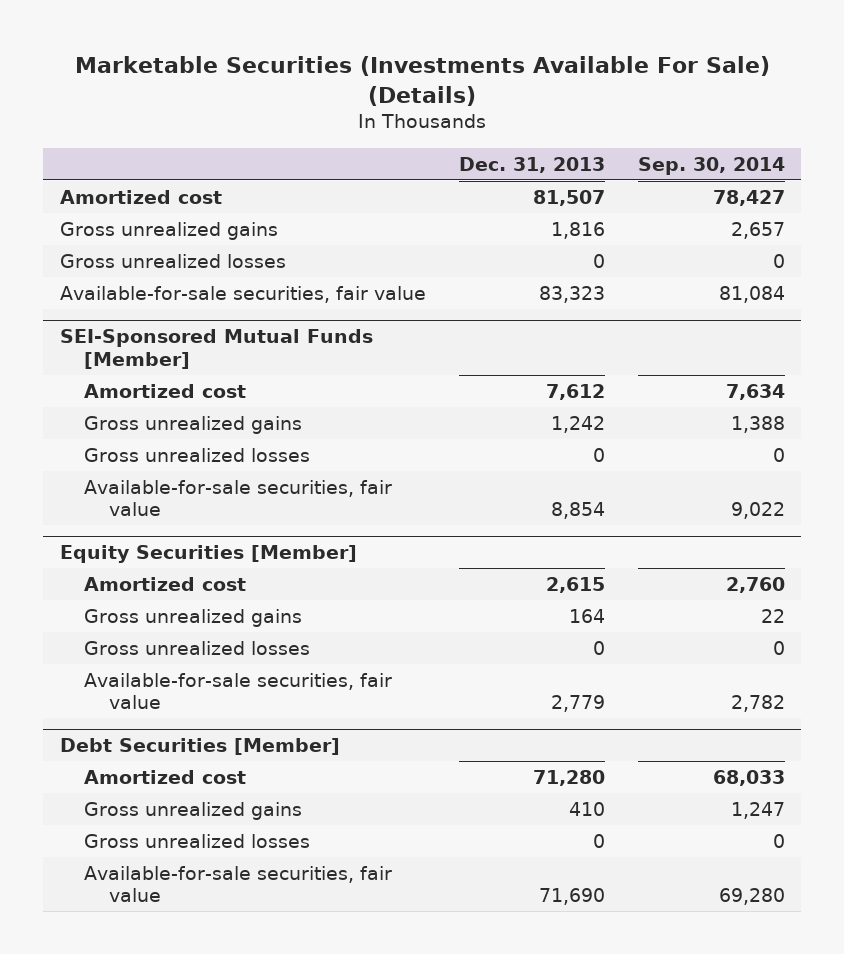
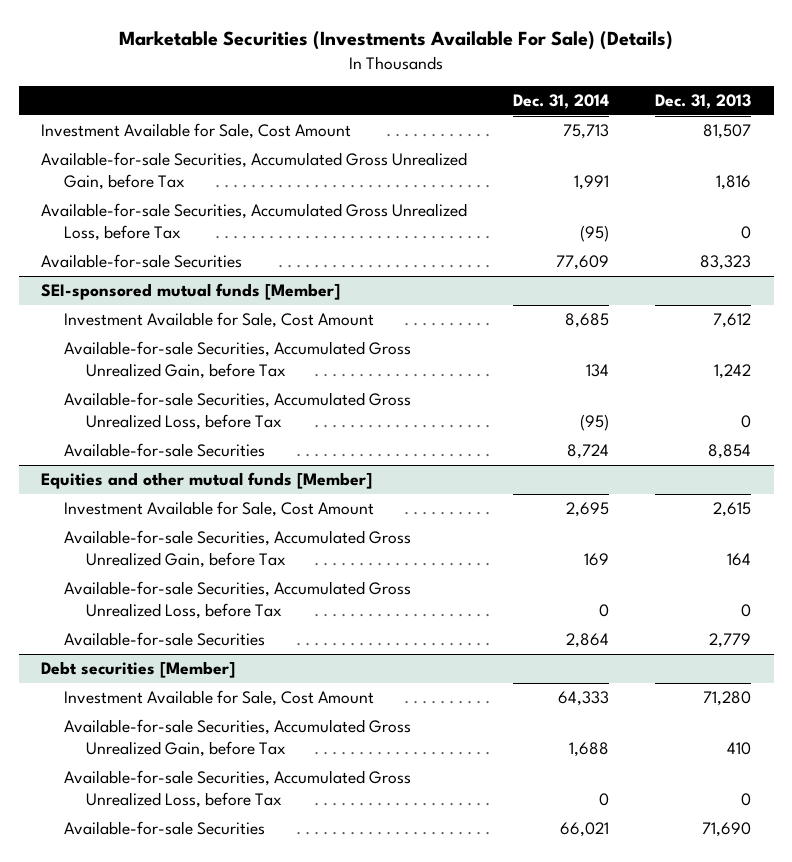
[637,156,785,175] Sep. 30, 2014 -> none
none -> [513,94,610,110] Dec. 31, 2014
[59,545,357,564] Equity Securities [Member] -> none
[59,190,222,205] Amortized cost -> [41,122,352,139] Investment Available for Sale, Cost Amount
[59,222,278,241] Gross unrealized gains -> [41,151,468,191] Available-for-sale Securities, Accumulated Gross Unrealized Gain, before Tax
[59,254,286,269] Gross unrealized losses -> [41,202,468,242] Available-for-sale Securities, Accumulated Gross Unrealized Loss, before Tax
[59,286,426,304] Available-for-sale securities, fair value -> [41,253,243,268] Available-for-sale Securities
[59,329,373,369] SEI-Sponsored Mutual Funds [Member] -> [41,282,341,300] SEI-sponsored mutual funds [Member]
[84,384,247,399] Amortized cost -> [63,311,374,328] Investment Available for Sale, Cost Amount
[84,416,303,435] Gross unrealized gains -> [63,340,411,380] Available-for-sale Securities, Accumulated Gross Unrealized Gain, before Tax
[84,448,311,463] Gross unrealized losses -> [63,391,411,431] Available-for-sale Securities, Accumulated Gross Unrealized Loss, before Tax
[84,480,393,517] Available-for-sale securities, fair value -> [63,442,265,457] Available-for-sale Securities
none -> [41,471,373,489] Equities and other mutual funds [Member]
[84,577,247,592] Amortized cost -> [63,500,374,517] Investment Available for Sale, Cost Amount
[84,609,303,628] Gross unrealized gains -> [63,529,411,569] Available-for-sale Securities, Accumulated Gross Unrealized Gain, before Tax
[84,641,311,656] Gross unrealized losses -> [63,580,411,620] Available-for-sale Securities, Accumulated Gross Unrealized Loss, before Tax
[84,673,393,710] Available-for-sale securities, fair value -> [63,631,265,646] Available-for-sale Securities
[59,738,340,756] Debt Securities [Member] -> [41,660,236,678] Debt securities [Member]
[84,770,247,785] Amortized cost -> [63,689,374,706] Investment Available for Sale, Cost Amount
[84,802,303,821] Gross unrealized gains -> [63,718,411,758] Available-for-sale Securities, Accumulated Gross Unrealized Gain, before Tax
[84,834,311,849] Gross unrealized losses -> [63,769,411,809] Available-for-sale Securities, Accumulated Gross Unrealized Loss, before Tax
[84,866,393,903] Available-for-sale securities, fair value -> [63,820,265,835] Available-for-sale Securities

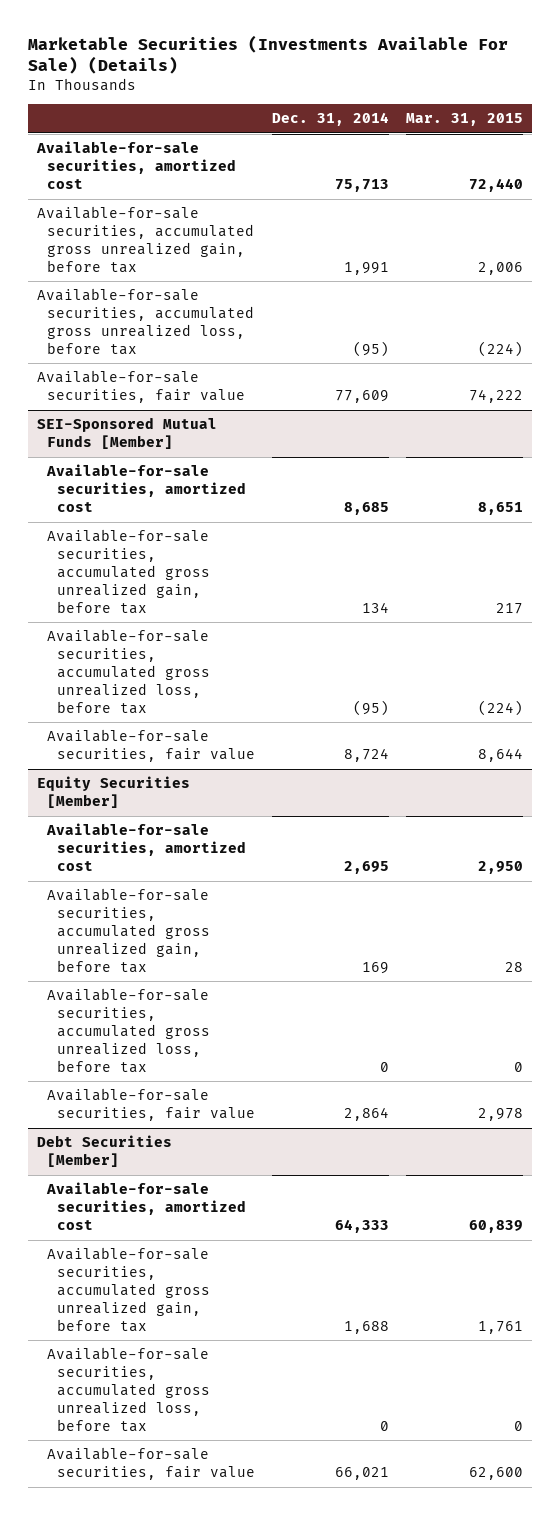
[654,94,751,110] Dec. 31, 2013 -> none
none -> [406,112,524,126] Mar. 31, 2015
[41,122,352,139] Investment Available for Sale, Cost Amount -> [35,141,236,189] Available-for-sale securities, amortized cost
[41,151,468,191] Available-for-sale Securities, Accumulated Gross Unrealized Gain, before Tax -> [36,206,254,273] Available-for-sale securities, accumulated gross unrealized gain, before tax
[41,202,468,242] Available-for-sale Securities, Accumulated Gross Unrealized Loss, before Tax -> [36,288,254,355] Available-for-sale securities, accumulated gross unrealized loss, before tax
[41,253,243,268] Available-for-sale Securities -> [36,370,245,404] Available-for-sale securities, fair value
[41,282,341,300] SEI-sponsored mutual funds [Member] -> [36,417,217,450] SEI-Sponsored Mutual Funds [Member]
[63,311,374,328] Investment Available for Sale, Cost Amount -> [45,464,247,512] Available-for-sale securities, amortized cost
[63,340,411,380] Available-for-sale Securities, Accumulated Gross Unrealized Gain, before Tax -> [46,529,211,614] Available-for-sale securities, accumulated gross unrealized gain, before tax
[63,391,411,431] Available-for-sale Securities, Accumulated Gross Unrealized Loss, before Tax -> [46,629,211,714] Available-for-sale securities, accumulated gross unrealized loss, before tax
[63,442,265,457] Available-for-sale Securities -> [46,729,256,763] Available-for-sale securities, fair value
[41,471,373,489] Equities and other mutual funds [Member] -> [36,776,190,809] Equity Securities [Member]
[63,500,374,517] Investment Available for Sale, Cost Amount -> [45,823,247,871] Available-for-sale securities, amortized cost
[63,529,411,569] Available-for-sale Securities, Accumulated Gross Unrealized Gain, before Tax -> [46,888,211,973] Available-for-sale securities, accumulated gross unrealized gain, before tax
[63,580,411,620] Available-for-sale Securities, Accumulated Gross Unrealized Loss, before Tax -> [46,988,211,1073] Available-for-sale securities, accumulated gross unrealized loss, before tax
[63,631,265,646] Available-for-sale Securities -> [46,1088,256,1122] Available-for-sale securities, fair value
[41,660,236,678] Debt securities [Member] -> [36,1135,172,1168] Debt Securities [Member]
[63,689,374,706] Investment Available for Sale, Cost Amount -> [45,1182,247,1230] Available-for-sale securities, amortized cost
[63,718,411,758] Available-for-sale Securities, Accumulated Gross Unrealized Gain, before Tax -> [46,1247,211,1332] Available-for-sale securities, accumulated gross unrealized gain, before tax
[63,769,411,809] Available-for-sale Securities, Accumulated Gross Unrealized Loss, before Tax -> [46,1347,211,1432] Available-for-sale securities, accumulated gross unrealized loss, before tax
[63,820,265,835] Available-for-sale Securities -> [46,1447,256,1481] Available-for-sale securities, fair value

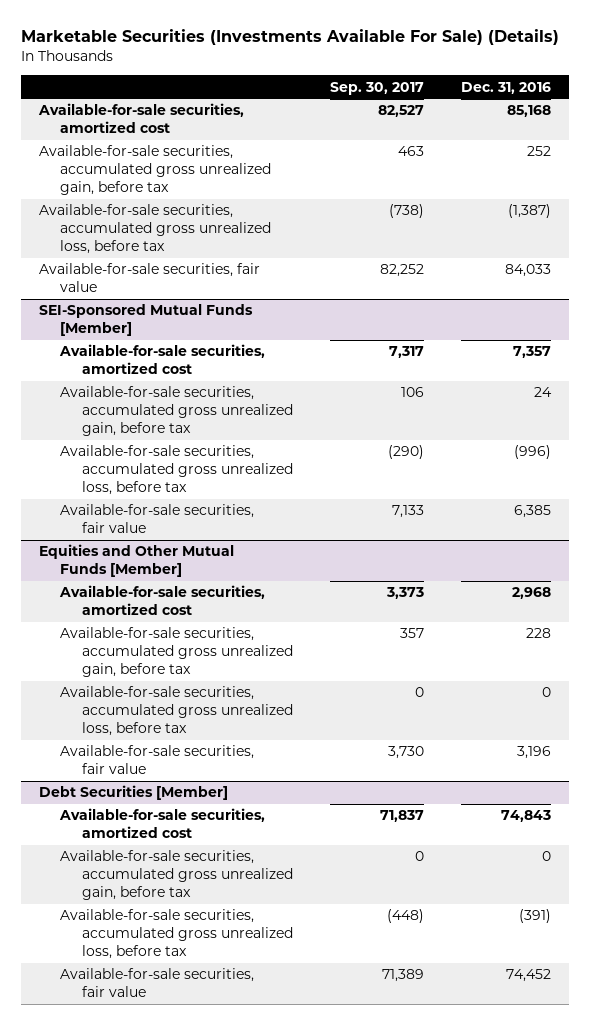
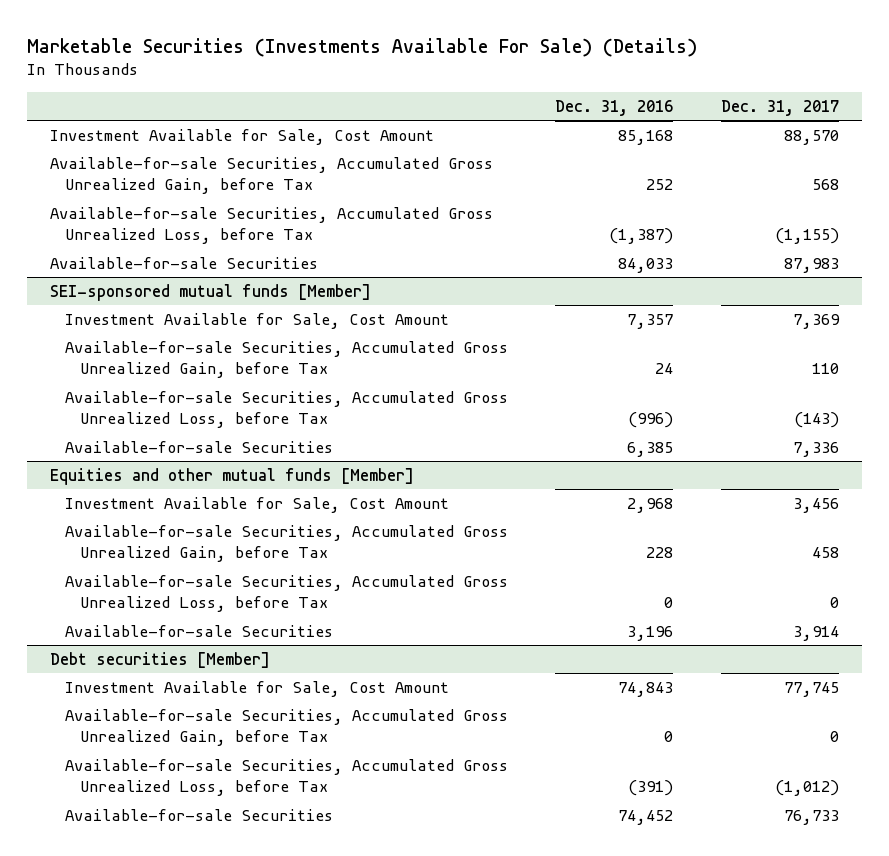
[329,81,424,95] Sep. 30, 2017 -> none
none -> [720,99,839,116] Dec. 31, 2017
[37,103,244,134] Available-for-sale securities, amortized cost -> [50,128,435,145] Investment Available for Sale, Cost Amount
[38,145,272,196] Available-for-sale securities, accumulated gross unrealized gain, before tax -> [50,156,494,195] Available-for-sale Securities, Accumulated Gross Unrealized Gain, before Tax
[38,204,272,255] Available-for-sale securities, accumulated gross unrealized loss, before tax -> [50,206,494,245] Available-for-sale Securities, Accumulated Gross Unrealized Loss, before Tax
[38,263,260,293] Available-for-sale securities, fair value -> [50,256,319,269] Available-for-sale Securities
[38,304,253,337] SEI-Sponsored Mutual Funds [Member] -> [50,283,372,301] SEI-sponsored mutual funds [Member]
[59,344,266,375] Available-for-sale securities, amortized cost -> [65,312,450,329] Investment Available for Sale, Cost Amount
[60,386,293,437] Available-for-sale securities, accumulated gross unrealized gain, before tax -> [65,340,509,379] Available-for-sale Securities, Accumulated Gross Unrealized Gain, before Tax
[60,445,293,496] Available-for-sale securities, accumulated gross unrealized loss, before tax -> [65,390,509,429] Available-for-sale Securities, Accumulated Gross Unrealized Loss, before Tax
[60,504,255,534] Available-for-sale securities, fair value -> [65,440,334,453] Available-for-sale Securities
[38,544,234,578] Equities and Other Mutual Funds [Member] -> [50,467,415,485] Equities and other mutual funds [Member]
[59,585,266,616] Available-for-sale securities, amortized cost -> [65,496,450,513] Investment Available for Sale, Cost Amount
[60,627,293,678] Available-for-sale securities, accumulated gross unrealized gain, before tax -> [65,524,509,563] Available-for-sale Securities, Accumulated Gross Unrealized Gain, before Tax
[60,686,293,737] Available-for-sale securities, accumulated gross unrealized loss, before tax -> [65,574,509,613] Available-for-sale Securities, Accumulated Gross Unrealized Loss, before Tax
[60,745,255,775] Available-for-sale securities, fair value -> [65,624,334,637] Available-for-sale Securities
[38,785,228,801] Debt Securities [Member] -> [50,651,271,668] Debt securities [Member]
[59,808,266,839] Available-for-sale securities, amortized cost -> [65,680,450,697] Investment Available for Sale, Cost Amount
[60,850,293,901] Available-for-sale securities, accumulated gross unrealized gain, before tax -> [65,708,509,747] Available-for-sale Securities, Accumulated Gross Unrealized Gain, before Tax
[60,909,293,960] Available-for-sale securities, accumulated gross unrealized loss, before tax -> [65,758,509,797] Available-for-sale Securities, Accumulated Gross Unrealized Loss, before Tax
[60,968,255,998] Available-for-sale securities, fair value -> [65,808,334,821] Available-for-sale Securities

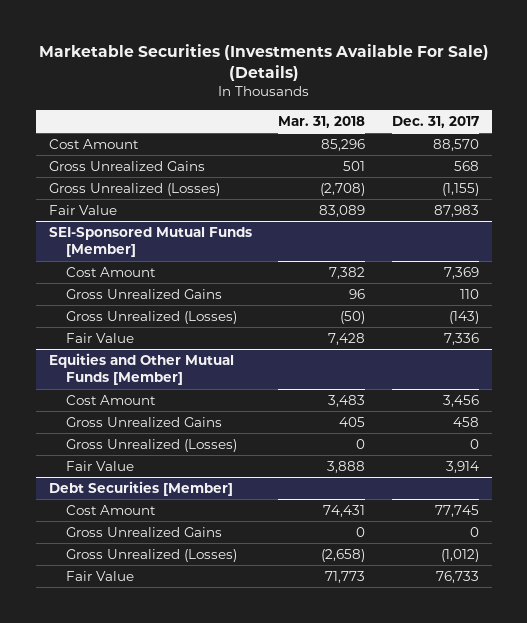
[555,99,674,116] Dec. 31, 2016 -> none
none -> [278,115,366,128] Mar. 31, 2018
[50,128,435,145] Investment Available for Sale, Cost Amount -> [48,138,139,149] Cost Amount
[50,156,494,195] Available-for-sale Securities, Accumulated Gross Unrealized Gain, before Tax -> [48,160,205,171] Gross Unrealized Gains
[50,206,494,245] Available-for-sale Securities, Accumulated Gross Unrealized Loss, before Tax -> [48,182,220,196] Gross Unrealized (Losses)
[50,256,319,269] Available-for-sale Securities -> [48,204,117,215] Fair Value
[50,283,372,301] SEI-sponsored mutual funds [Member] -> [48,226,252,258] SEI-Sponsored Mutual Funds [Member]
[65,312,450,329] Investment Available for Sale, Cost Amount -> [66,266,157,277] Cost Amount
[65,340,509,379] Available-for-sale Securities, Accumulated Gross Unrealized Gain, before Tax -> [66,288,223,299] Gross Unrealized Gains
[65,390,509,429] Available-for-sale Securities, Accumulated Gross Unrealized Loss, before Tax -> [66,310,238,324] Gross Unrealized (Losses)
[65,440,334,453] Available-for-sale Securities -> [66,332,135,343] Fair Value
[50,467,415,485] Equities and other mutual funds [Member] -> [48,352,234,386] Equities and Other Mutual Funds [Member]
[65,496,450,513] Investment Available for Sale, Cost Amount -> [66,394,157,405] Cost Amount
[65,524,509,563] Available-for-sale Securities, Accumulated Gross Unrealized Gain, before Tax -> [66,416,223,427] Gross Unrealized Gains
[65,574,509,613] Available-for-sale Securities, Accumulated Gross Unrealized Loss, before Tax -> [66,438,238,452] Gross Unrealized (Losses)
[65,624,334,637] Available-for-sale Securities -> [66,460,135,471] Fair Value
[50,651,271,668] Debt securities [Member] -> [48,480,233,496] Debt Securities [Member]
[65,680,450,697] Investment Available for Sale, Cost Amount -> [66,504,157,515] Cost Amount
[65,708,509,747] Available-for-sale Securities, Accumulated Gross Unrealized Gain, before Tax -> [66,526,223,537] Gross Unrealized Gains
[65,758,509,797] Available-for-sale Securities, Accumulated Gross Unrealized Loss, before Tax -> [66,548,238,562] Gross Unrealized (Losses)
[65,808,334,821] Available-for-sale Securities -> [66,570,135,581] Fair Value

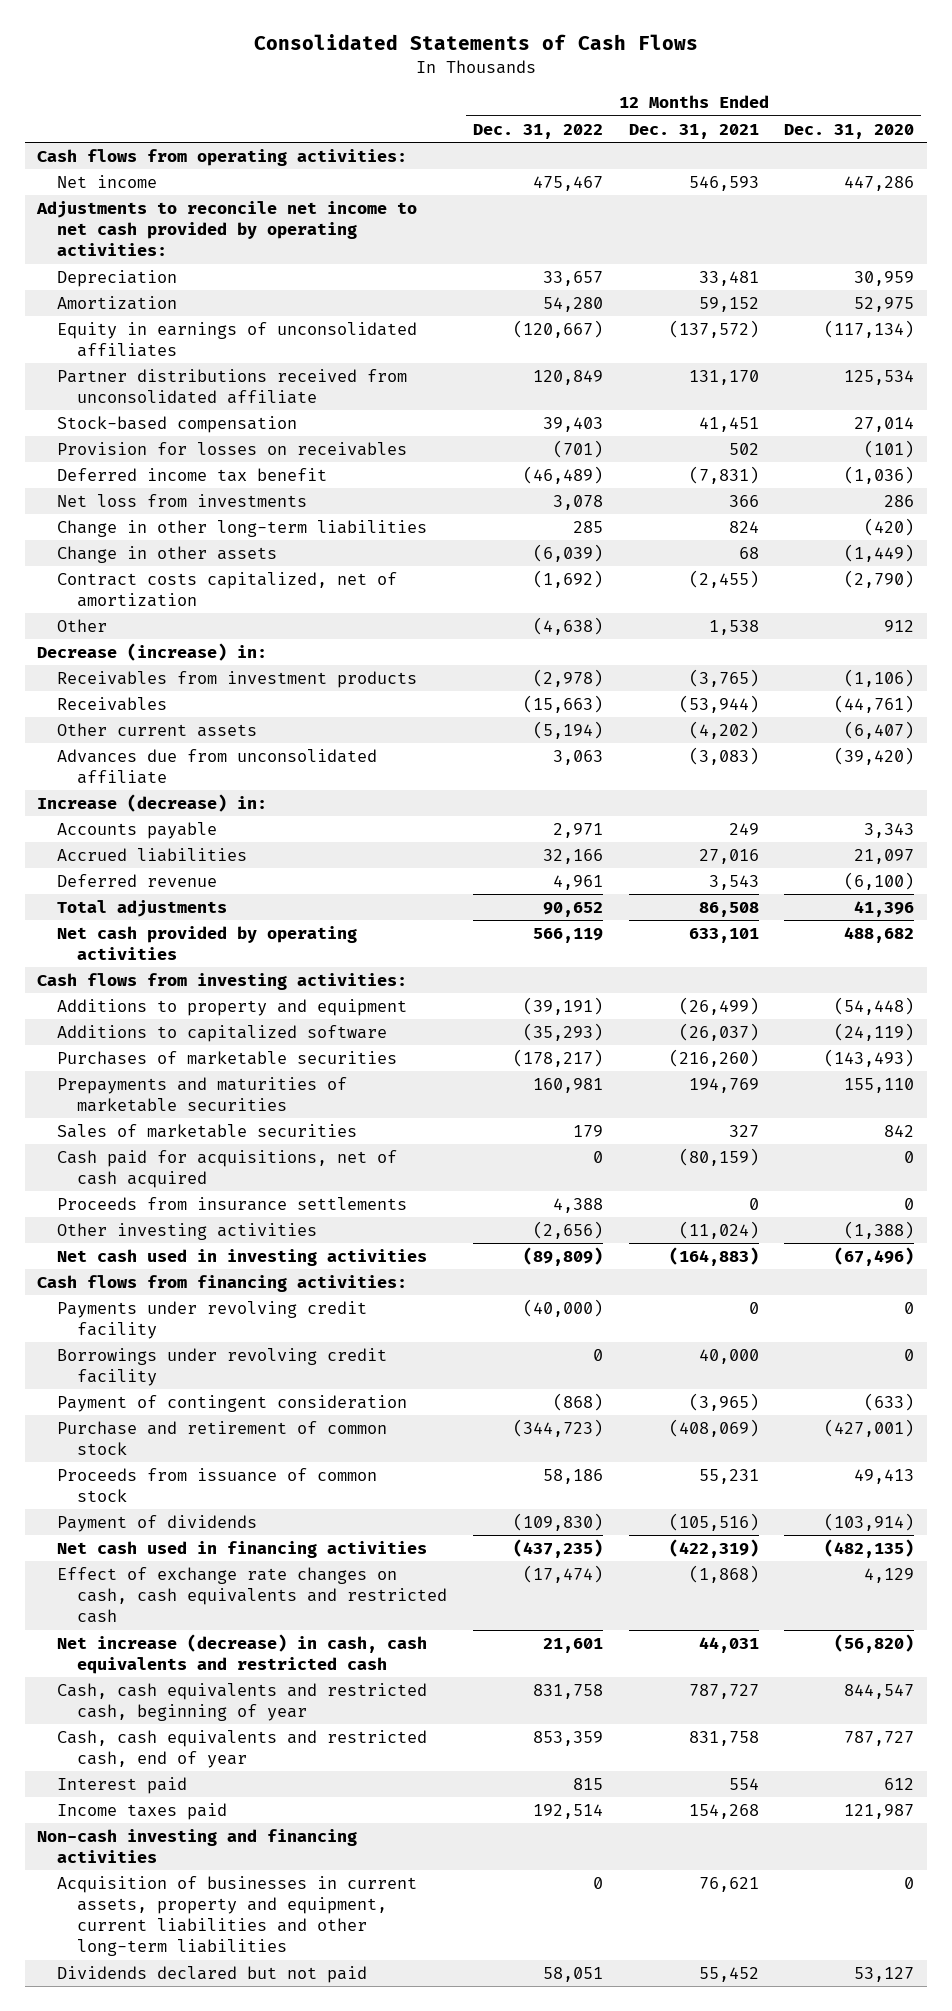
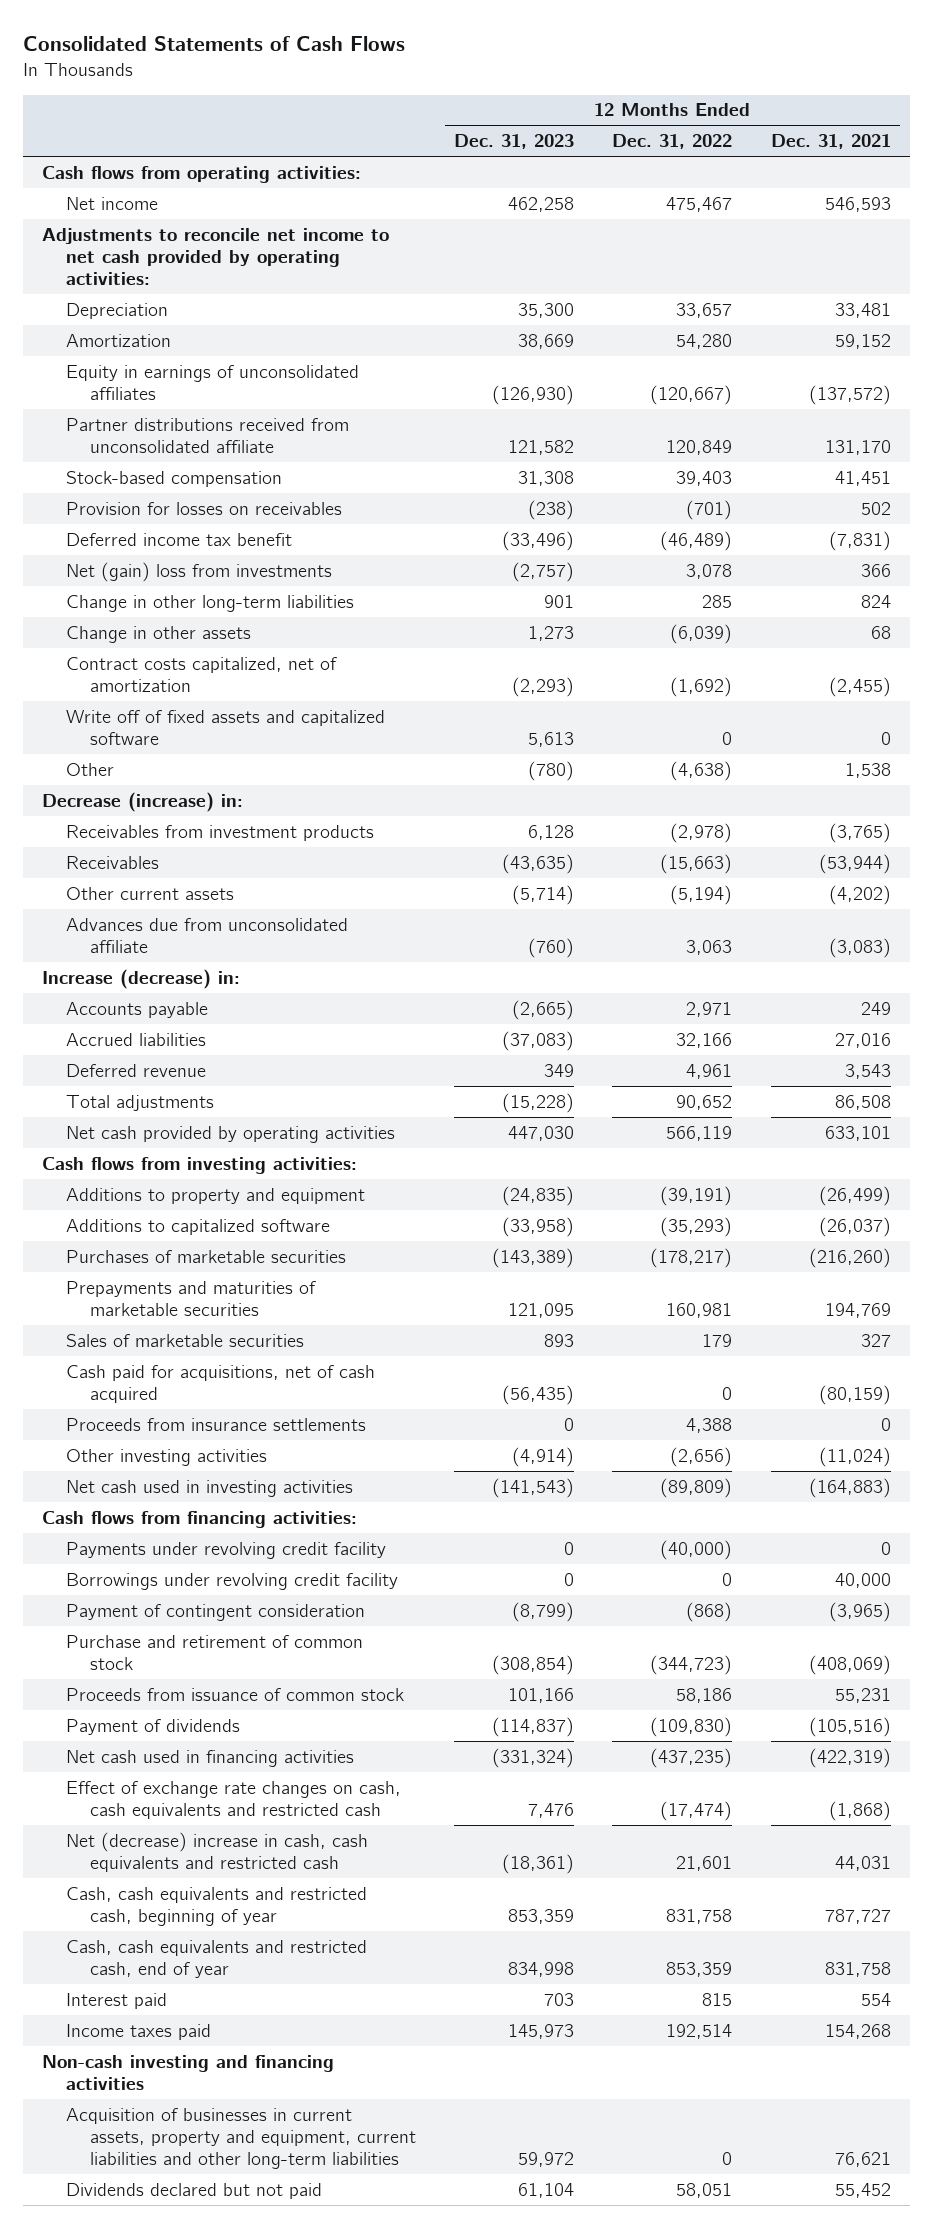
[784,123,915,139] Dec. 31, 2020 -> none
none -> [454,134,575,150] Dec. 31, 2023
[57,493,308,507] Net loss from investments -> [65,561,332,582] Net (gain) loss from investments
none -> [65,709,385,745] Write off of fixed assets and capitalized software
[57,1633,428,1675] Net increase (decrease) in cash, cash equivalents and restricted cash -> [65,1831,368,1872] Net (decrease) increase in cash, cash equivalents and restricted cash

